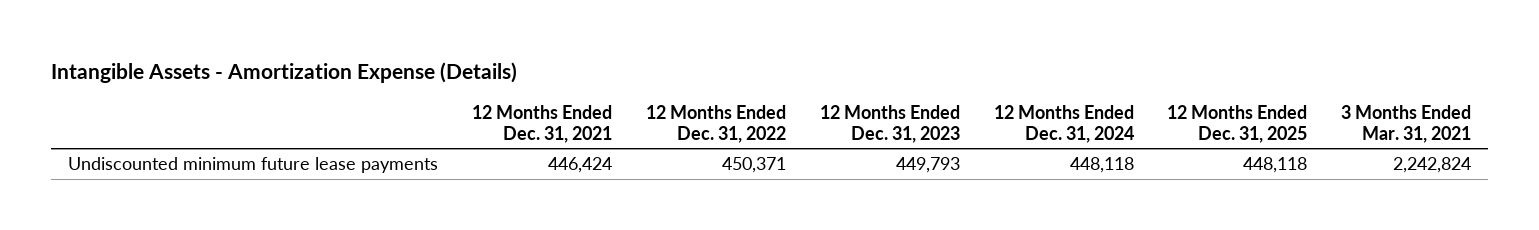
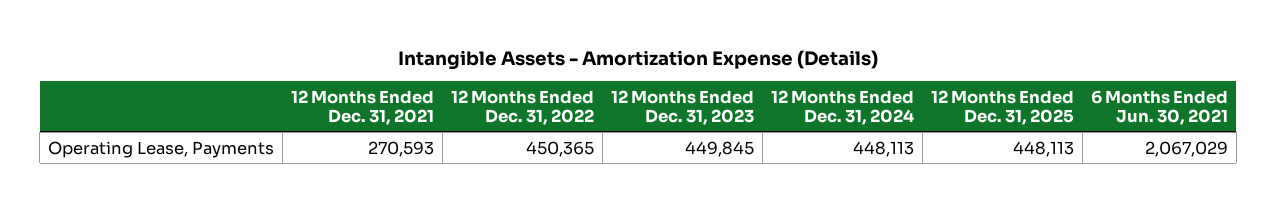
[1341,104,1472,143] 3 Months Ended Mar. 31, 2021 -> none
none -> [1090,89,1228,125] 6 Months Ended Jun. 30, 2021
[68,157,439,174] Undiscounted minimum future lease payments -> [47,140,274,158] Operating Lease, Payments
[548,157,613,174] 446,424 -> [367,140,434,157] 270,593
[721,157,786,174] 450,371 -> [525,140,594,157] 450,365
[895,157,960,174] 449,793 -> [684,140,754,157] 449,845
[1069,157,1134,174] 448,118 -> [852,140,914,157] 448,113
[1243,157,1308,174] 448,118 -> [1012,140,1074,157] 448,113

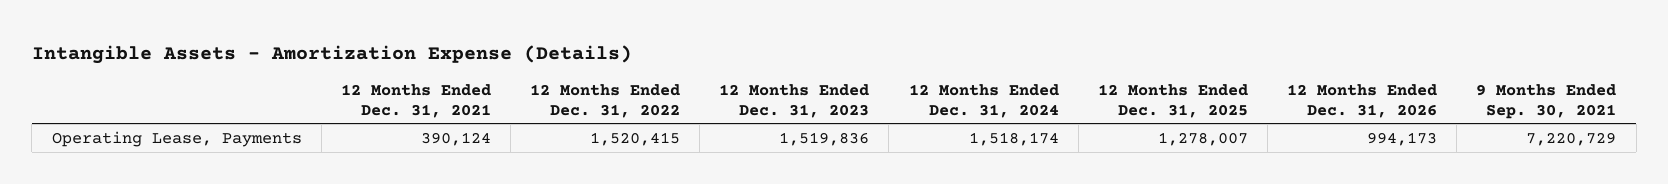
[1090,89,1228,125] 6 Months Ended Jun. 30, 2021 -> none
none -> [1287,83,1438,118] 12 Months Ended Dec. 31, 2026
none -> [1476,83,1617,119] 9 Months Ended Sep. 30, 2021
[367,140,434,157] 270,593 -> [420,131,491,146] 390,124
[525,140,594,157] 450,365 -> [590,131,681,146] 1,520,415
[684,140,754,157] 449,845 -> [779,131,870,146] 1,519,836
[852,140,914,157] 448,113 -> [968,131,1059,146] 1,518,174
[1012,140,1074,157] 448,113 -> [1157,131,1248,146] 1,278,007

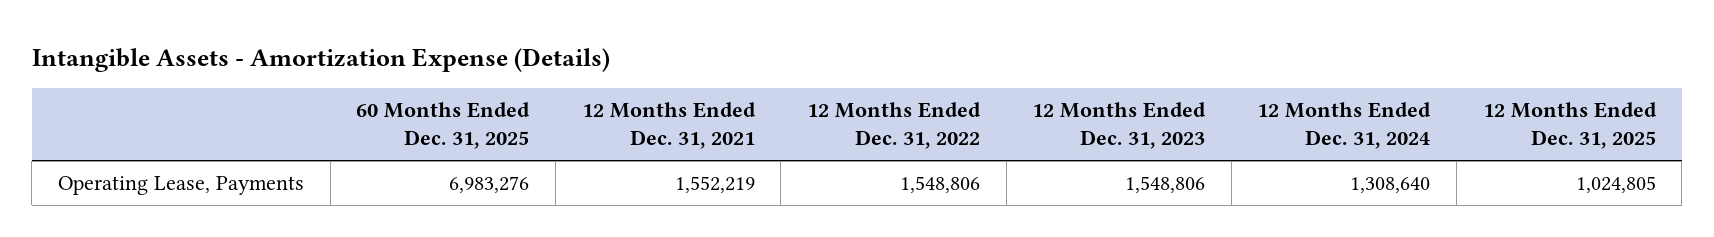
[1287,83,1438,118] 12 Months Ended Dec. 31, 2026 -> none
[1476,83,1617,119] 9 Months Ended Sep. 30, 2021 -> none
none -> [356,102,531,150] 60 Months Ended Dec. 31, 2025
[420,131,491,146] 390,124 -> [674,176,755,194] 1,552,219
[590,131,681,146] 1,520,415 -> [899,176,980,194] 1,548,806
[779,131,870,146] 1,519,836 -> [1125,176,1206,194] 1,548,806
[968,131,1059,146] 1,518,174 -> [1350,177,1431,194] 1,308,640
[1157,131,1248,146] 1,278,007 -> [1575,176,1656,194] 1,024,805

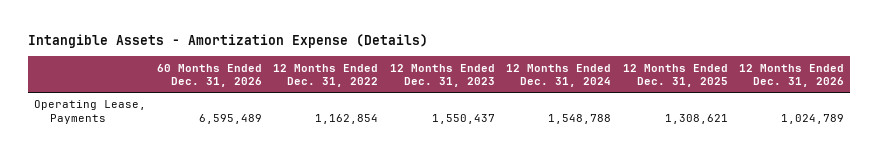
[356,102,531,150] 60 Months Ended Dec. 31, 2025 -> none
[581,102,756,150] 12 Months Ended Dec. 31, 2021 -> none
none -> [157,63,263,88] 60 Months Ended Dec. 31, 2026
none -> [739,63,845,88] 12 Months Ended Dec. 31, 2026
[899,176,980,194] 1,548,806 -> [315,113,379,124] 1,162,854
[1125,176,1206,194] 1,548,806 -> [431,113,495,124] 1,550,437
[1350,177,1431,194] 1,308,640 -> [548,113,612,124] 1,548,788
[1575,176,1656,194] 1,024,805 -> [664,113,728,124] 1,308,621

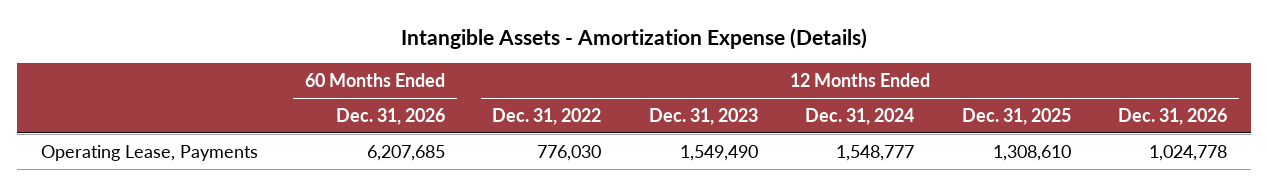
[199,113,263,124] 6,595,489 -> [366,144,445,161] 6,207,685
[315,113,379,124] 1,162,854 -> [537,144,602,161] 776,030
[431,113,495,124] 1,550,437 -> [679,144,758,161] 1,549,490
[548,113,612,124] 1,548,788 -> [836,144,915,161] 1,548,777
[664,113,728,124] 1,308,621 -> [992,144,1071,161] 1,308,610
[781,113,845,124] 1,024,789 -> [1148,144,1227,161] 1,024,778

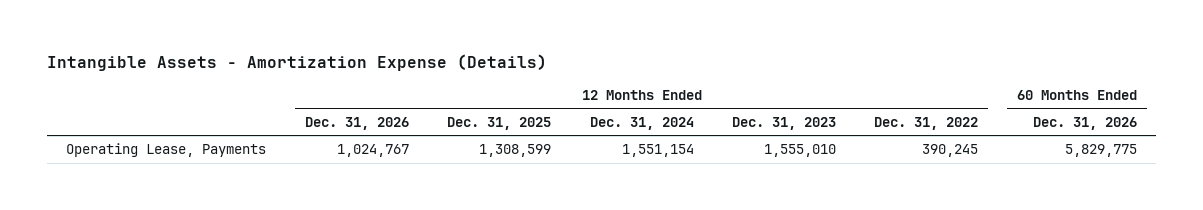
[366,144,445,161] 6,207,685 -> [1064,144,1137,158] 5,829,775
[537,144,602,161] 776,030 -> [922,144,979,158] 390,245
[679,144,758,161] 1,549,490 -> [764,144,837,158] 1,555,010
[836,144,915,161] 1,548,777 -> [621,144,694,158] 1,551,154
[992,144,1071,161] 1,308,610 -> [479,144,552,158] 1,308,599
[1148,144,1227,161] 1,024,778 -> [336,144,409,158] 1,024,767

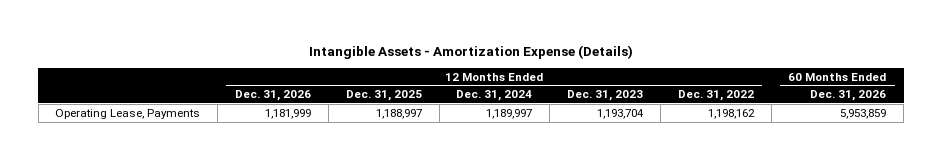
[336,144,409,158] 1,024,767 -> [265,108,312,119] 1,181,999
[479,144,552,158] 1,308,599 -> [375,108,422,119] 1,188,997
[621,144,694,158] 1,551,154 -> [486,108,533,119] 1,189,997
[764,144,837,158] 1,555,010 -> [597,108,645,119] 1,193,704
[922,144,979,158] 390,245 -> [707,108,755,119] 1,198,162
[1064,144,1137,158] 5,829,775 -> [840,108,887,119] 5,953,859

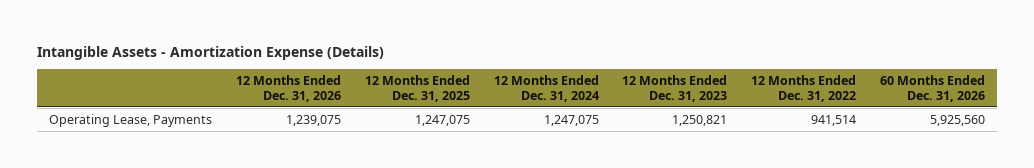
[265,108,312,119] 1,181,999 -> [286,114,342,126] 1,239,075
[375,108,422,119] 1,188,997 -> [414,114,470,126] 1,247,075
[486,108,533,119] 1,189,997 -> [543,114,599,126] 1,247,075
[597,108,645,119] 1,193,704 -> [672,114,728,126] 1,250,821
[707,108,755,119] 1,198,162 -> [811,114,857,126] 941,514
[840,108,887,119] 5,953,859 -> [929,114,985,126] 5,925,560

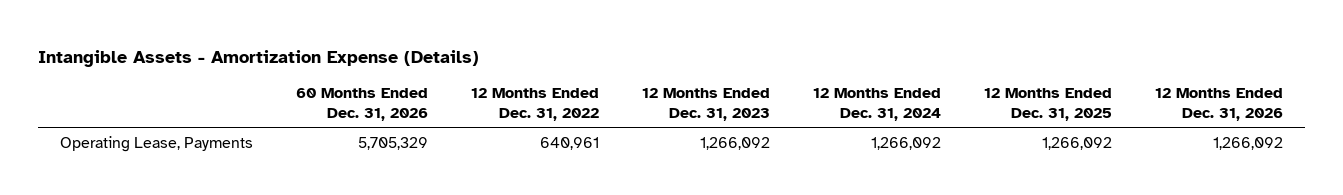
[286,114,342,126] 1,239,075 -> [1213,137,1284,151] 1,266,092
[414,114,470,126] 1,247,075 -> [1042,137,1113,151] 1,266,092
[543,114,599,126] 1,247,075 -> [871,137,942,151] 1,266,092
[672,114,728,126] 1,250,821 -> [700,137,771,151] 1,266,092
[811,114,857,126] 941,514 -> [540,137,600,151] 640,961
[929,114,985,126] 5,925,560 -> [358,137,429,151] 5,705,329

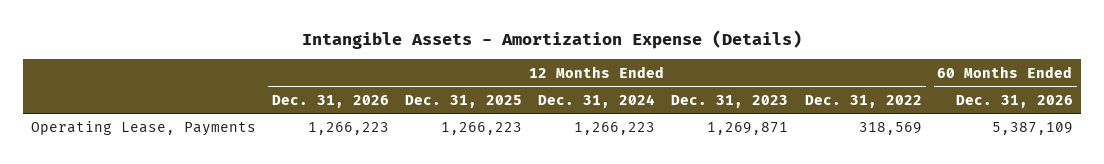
[358,137,429,151] 5,705,329 -> [991,122,1073,136] 5,387,109
[540,137,600,151] 640,961 -> [858,122,922,136] 318,569
[700,137,771,151] 1,266,092 -> [707,122,789,136] 1,269,871
[871,137,942,151] 1,266,092 -> [574,122,656,136] 1,266,223
[1042,137,1113,151] 1,266,092 -> [441,122,523,136] 1,266,223
[1213,137,1284,151] 1,266,092 -> [308,122,390,136] 1,266,223

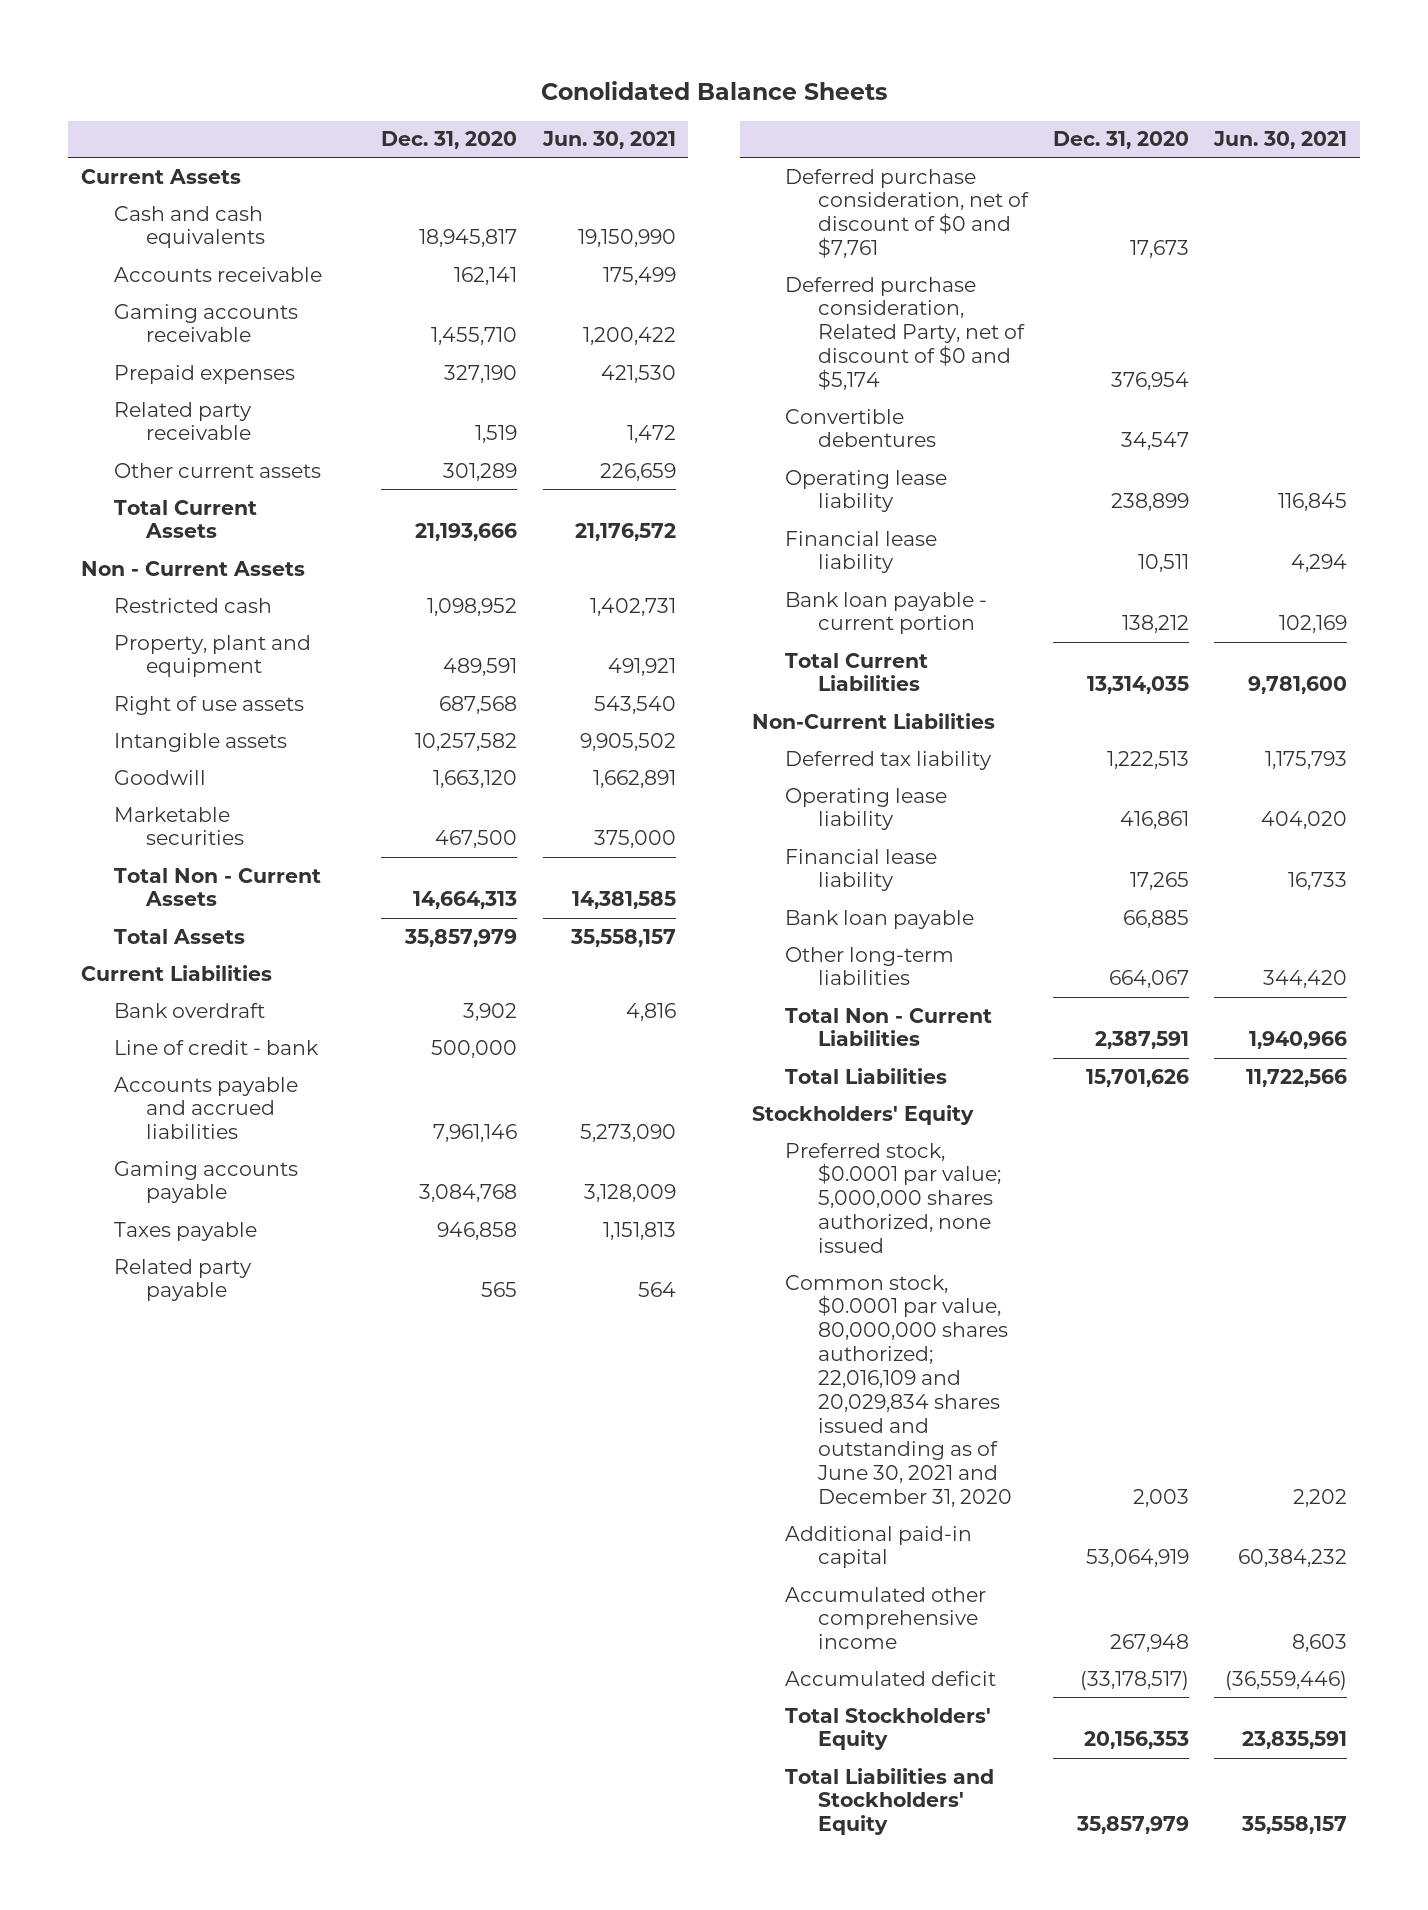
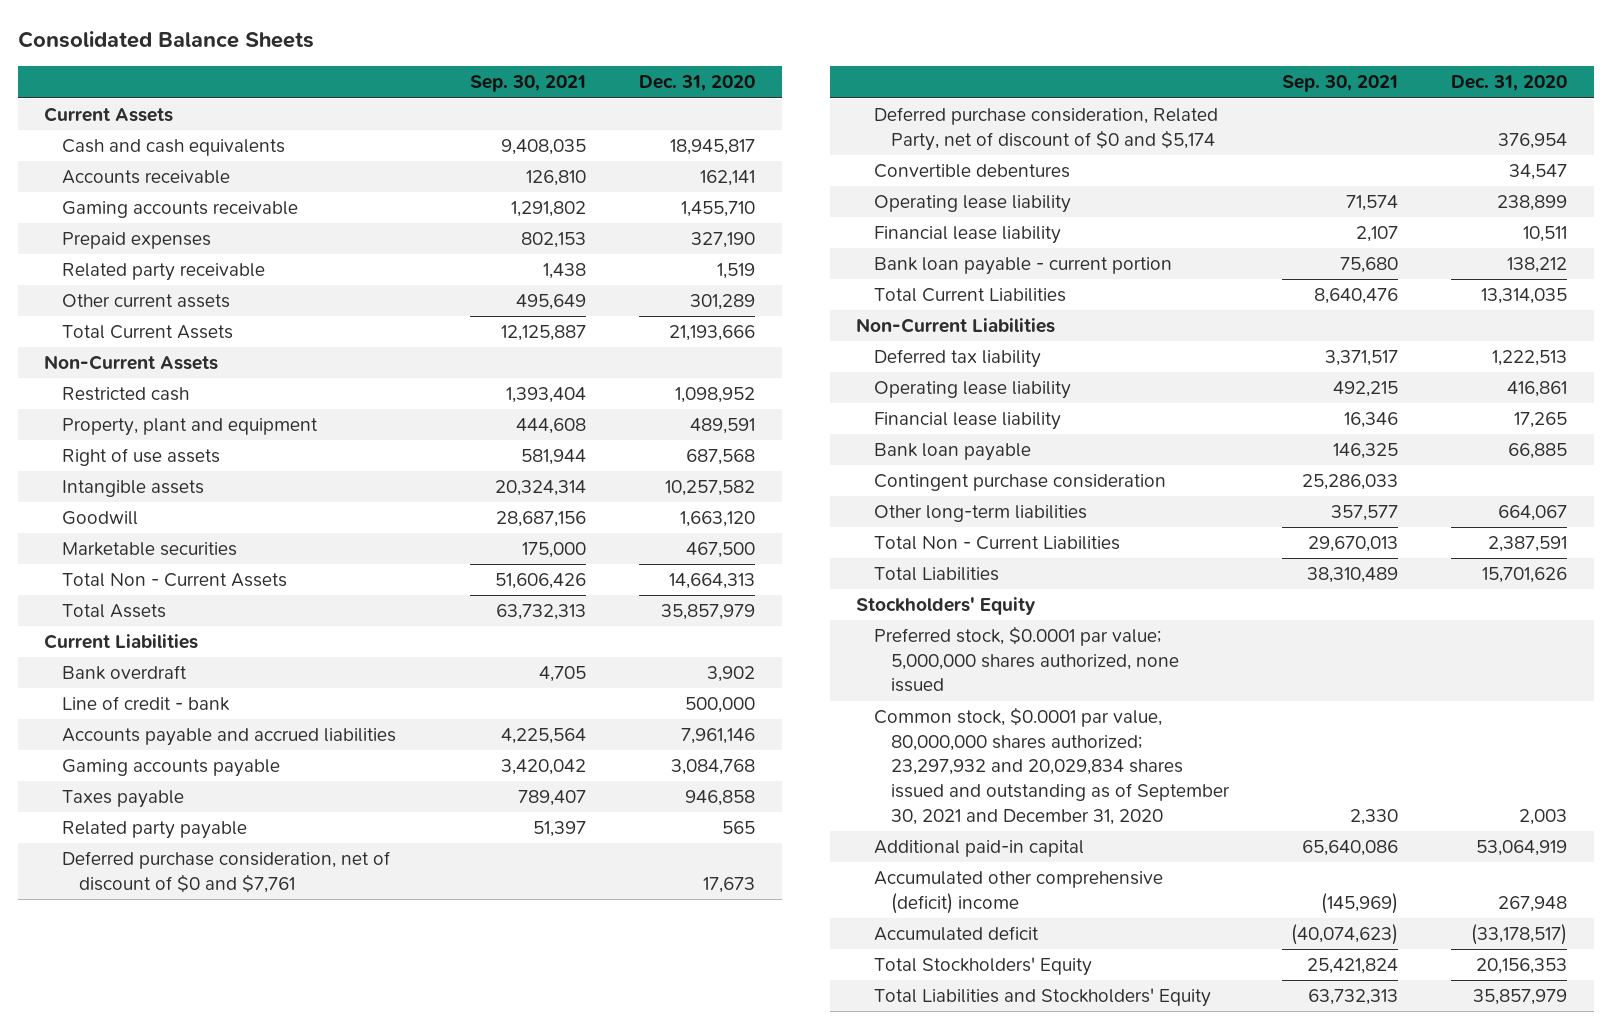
[540,81,887,101] Conolidated Balance Sheets -> [17,31,314,49] Consolidated Balance Sheets
[541,131,676,150] Jun. 30, 2021 -> none
none -> [470,75,587,93] Sep. 30, 2021
[80,560,305,576] Non - Current Assets -> [44,355,219,371] Non-Current Assets
none -> [873,474,1166,492] Contingent purchase consideration
[784,1274,1012,1507] Common stock, $0.0001 par value, 80,000,000 shares authorized; 22,016,109 and 20,029,834 shares issued and outstanding as of June 30, 2021 and December 31, 2020 -> [873,707,1230,825] Common stock, $0.0001 par value, 80,000,000 shares authorized; 23,297,932 and 20,029,834 shares issued and outstanding as of September 30, 2021 and December 31, 2020
[784,1586,986,1650] Accumulated other comprehensive income -> [873,871,1163,914] Accumulated other comprehensive (deficit) income

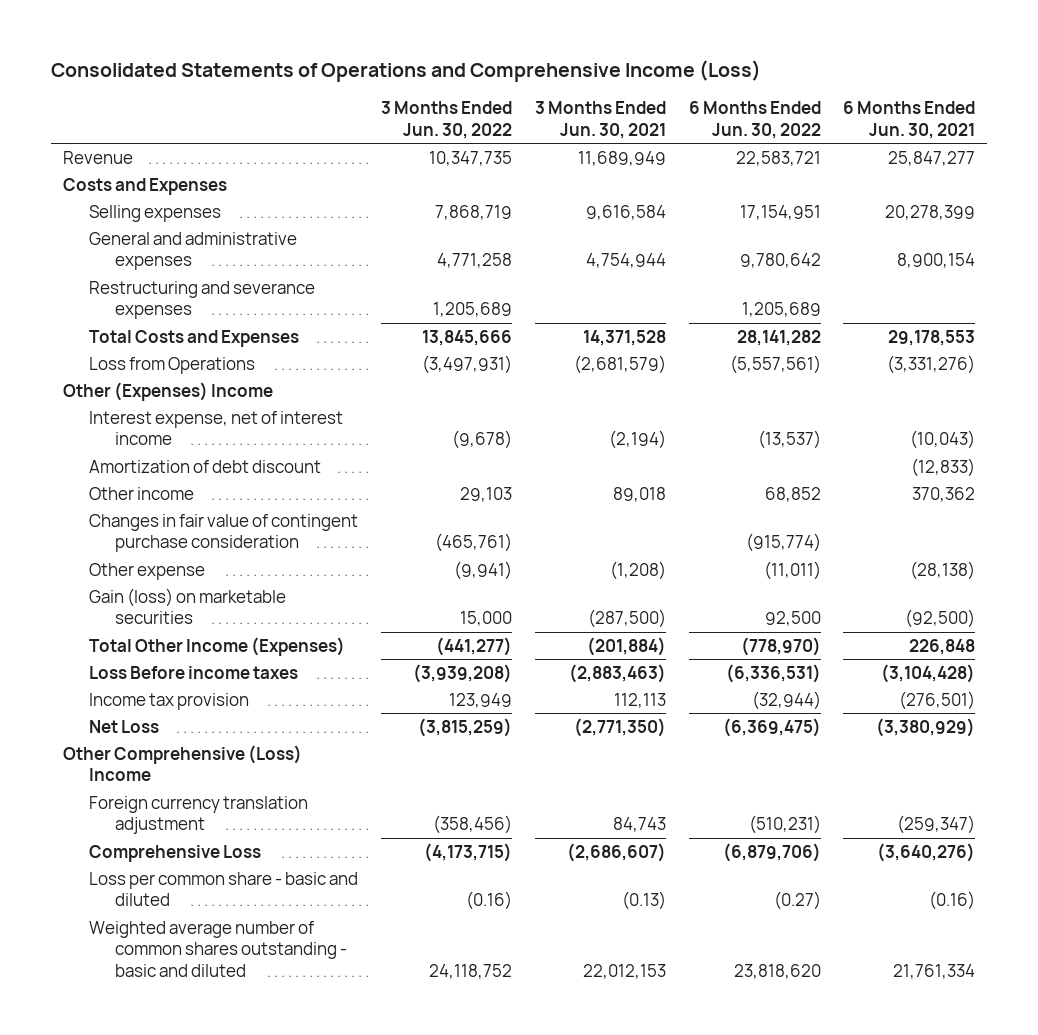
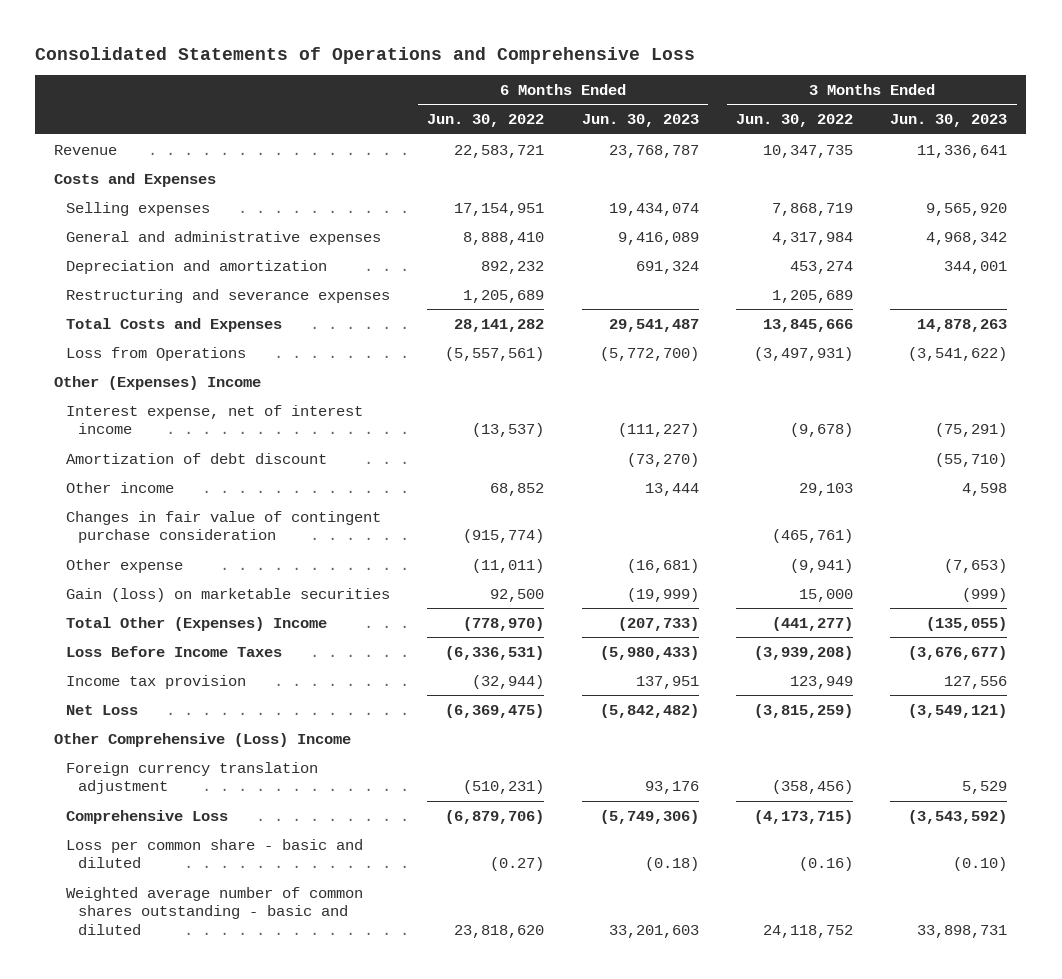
[51,60,762,83] Consolidated Statements of Operations and Comprehensive Income (Loss) -> [35,46,696,64] Consolidated Statements of Operations and Comprehensive Loss
[534,101,666,139] 3 Months Ended Jun. 30, 2021 -> none
[843,101,976,139] 6 Months Ended Jun. 30, 2021 -> none
none -> [581,114,699,128] Jun. 30, 2023
none -> [890,114,1008,128] Jun. 30, 2023
[436,253,512,269] 4,771,258 -> [772,231,854,245] 4,317,984
[739,253,821,269] 9,780,642 -> [463,231,545,245] 8,888,410
none -> [65,259,327,274] Depreciation and amortization
[88,636,345,656] Total Other Income (Expenses) -> [65,616,327,631] Total Other (Expenses) Income
[88,665,298,679] Loss Before income taxes -> [65,645,282,657] Loss Before Income Taxes

